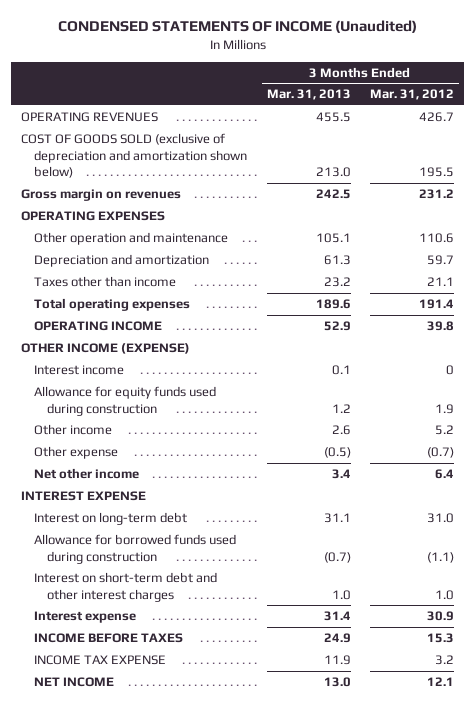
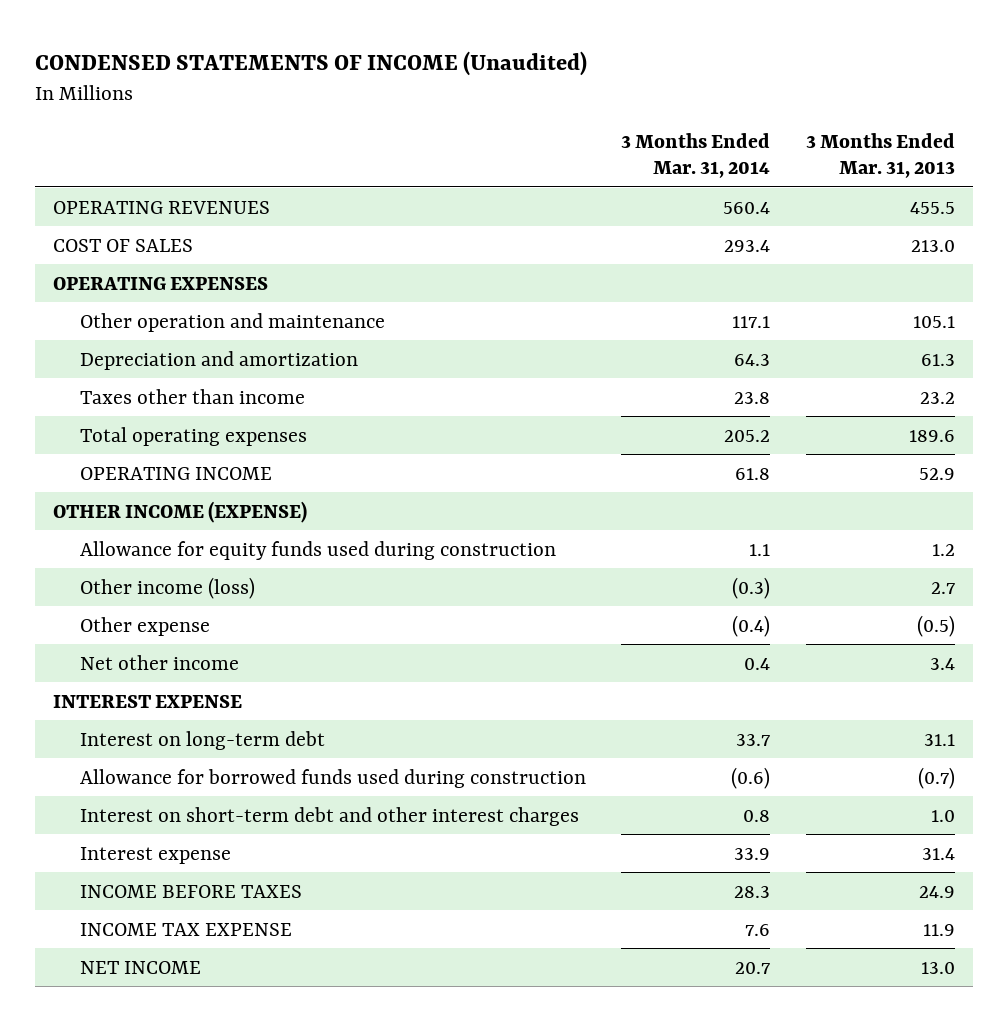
[370,89,455,101] Mar. 31, 2012 -> none
none -> [621,133,771,178] 3 Months Ended Mar. 31, 2014
[20,188,181,201] Gross margin on revenues -> none
[20,132,248,179] COST OF GOODS SOLD (exclusive of depreciation and amortization shown below) -> [53,238,194,252] COST OF SALES
[34,364,125,375] Interest income -> none
[34,423,113,435] Other income -> [79,576,255,599] Other income (loss)
[331,424,351,435] 2.6 -> [930,581,955,594] 2.7

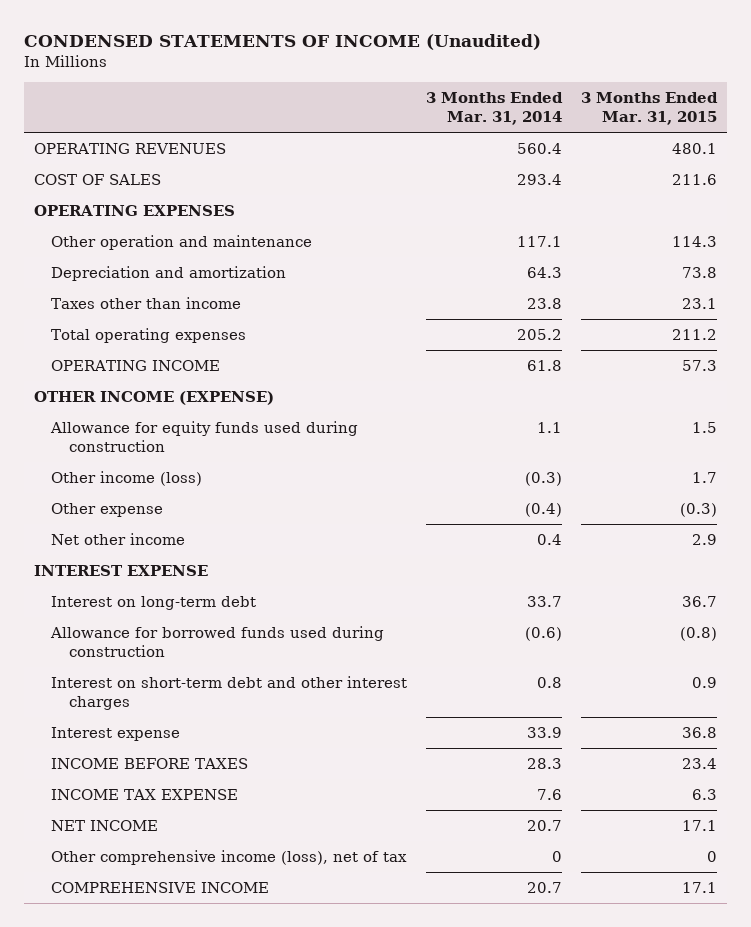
[805,133,955,178] 3 Months Ended Mar. 31, 2013 -> none
none -> [581,92,719,126] 3 Months Ended Mar. 31, 2015
none -> [51,849,408,865] Other comprehensive income (loss), net of tax
none -> [51,881,270,893] COMPREHENSIVE INCOME

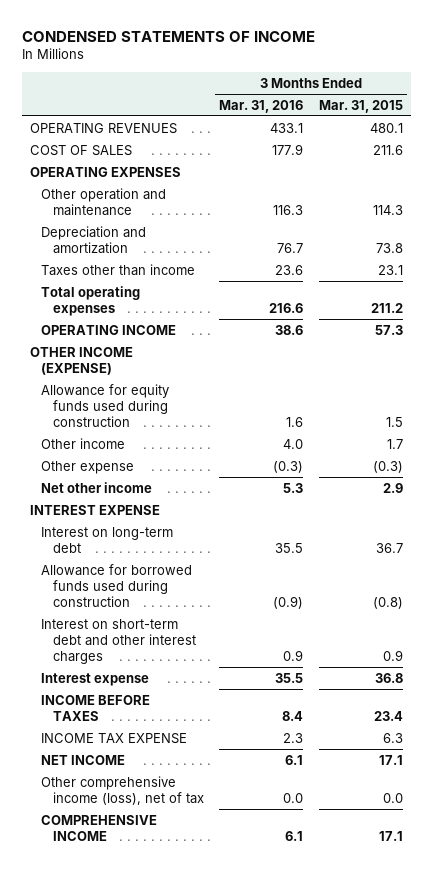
[23,34,541,51] CONDENSED STATEMENTS OF INCOME (Unaudited) -> [21,30,315,42] CONDENSED STATEMENTS OF INCOME
[426,92,564,126] 3 Months Ended Mar. 31, 2014 -> none
none -> [219,99,304,113] Mar. 31, 2016
[51,470,203,486] Other income (loss) -> [41,437,126,449] Other income
[707,850,718,862] 0 -> [383,792,404,803] 0.0

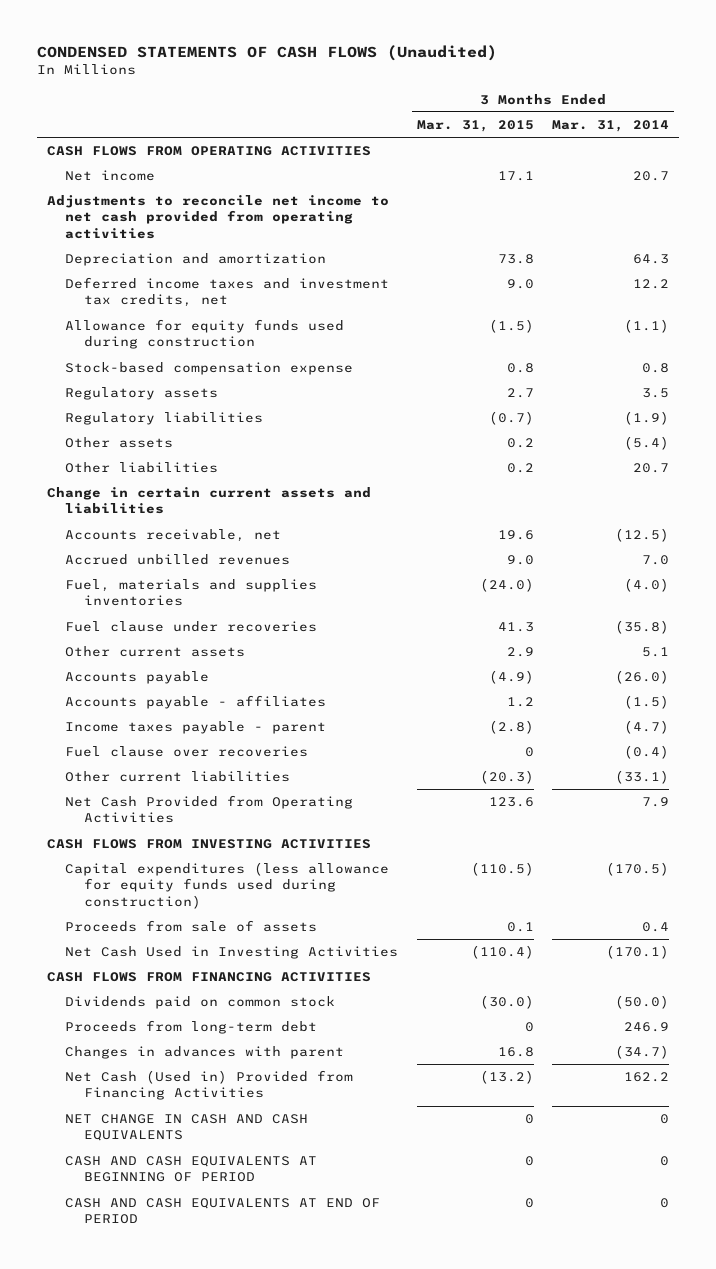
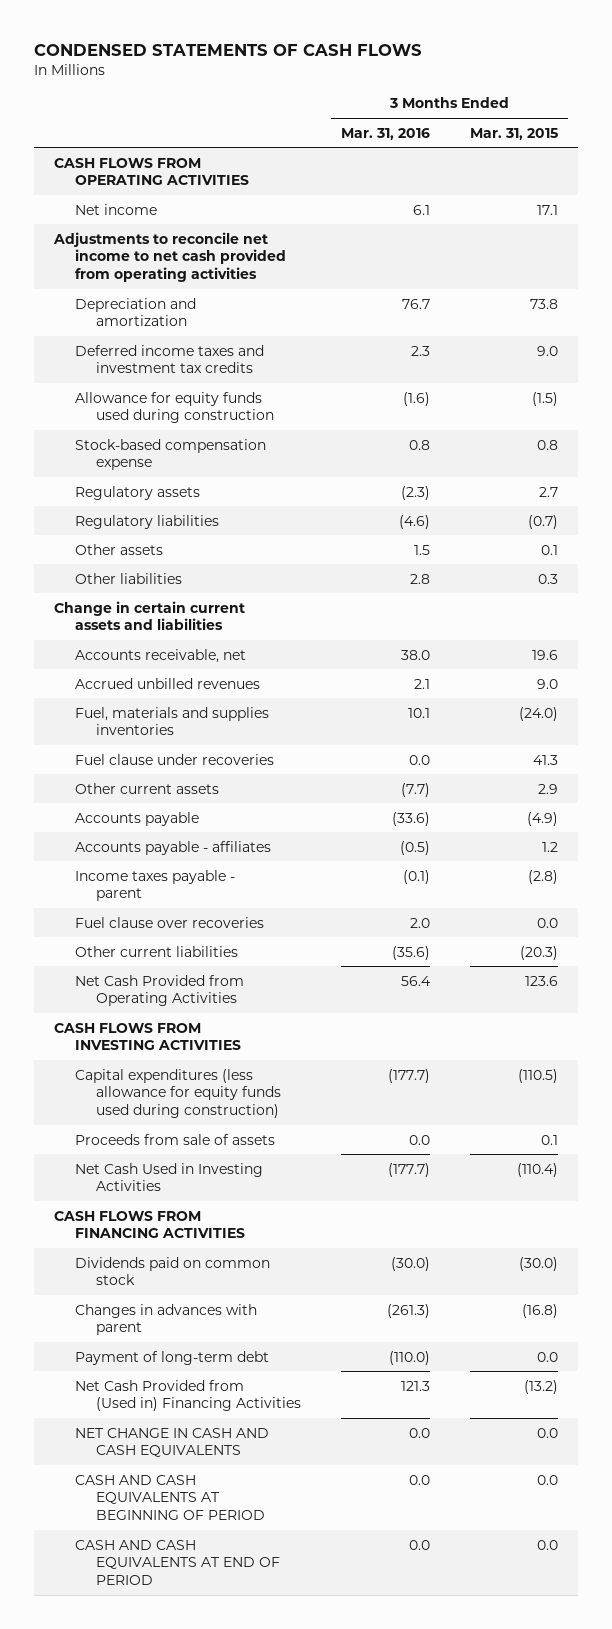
[37,44,498,61] CONDENSED STATEMENTS OF CASH FLOWS (Unaudited) -> [33,43,422,56] CONDENSED STATEMENTS OF CASH FLOWS
[552,119,670,132] Mar. 31, 2014 -> none
none -> [341,127,431,140] Mar. 31, 2016
[65,277,390,308] Deferred income taxes and investment tax credits, net -> [74,344,264,374] Deferred income taxes and investment tax credits
[506,438,534,449] 0.2 -> [541,544,559,555] 0.1
[506,463,534,474] 0.2 -> [538,573,559,584] 0.3
[524,747,534,758] 0 -> [537,917,559,928] 0.0
[65,1020,318,1035] Proceeds from long-term debt -> none
[497,1047,534,1058] 16.8 -> [522,1303,559,1318] (16.8)
none -> [74,1350,269,1365] Payment of long-term debt
[65,1070,354,1101] Net Cash (Used in) Provided from Financing Activities -> [74,1379,301,1412] Net Cash Provided from (Used in) Financing Activities
[524,1114,534,1125] 0 -> [537,1427,559,1438] 0.0
[524,1156,534,1167] 0 -> [537,1474,559,1485] 0.0
[524,1198,534,1209] 0 -> [537,1539,559,1550] 0.0

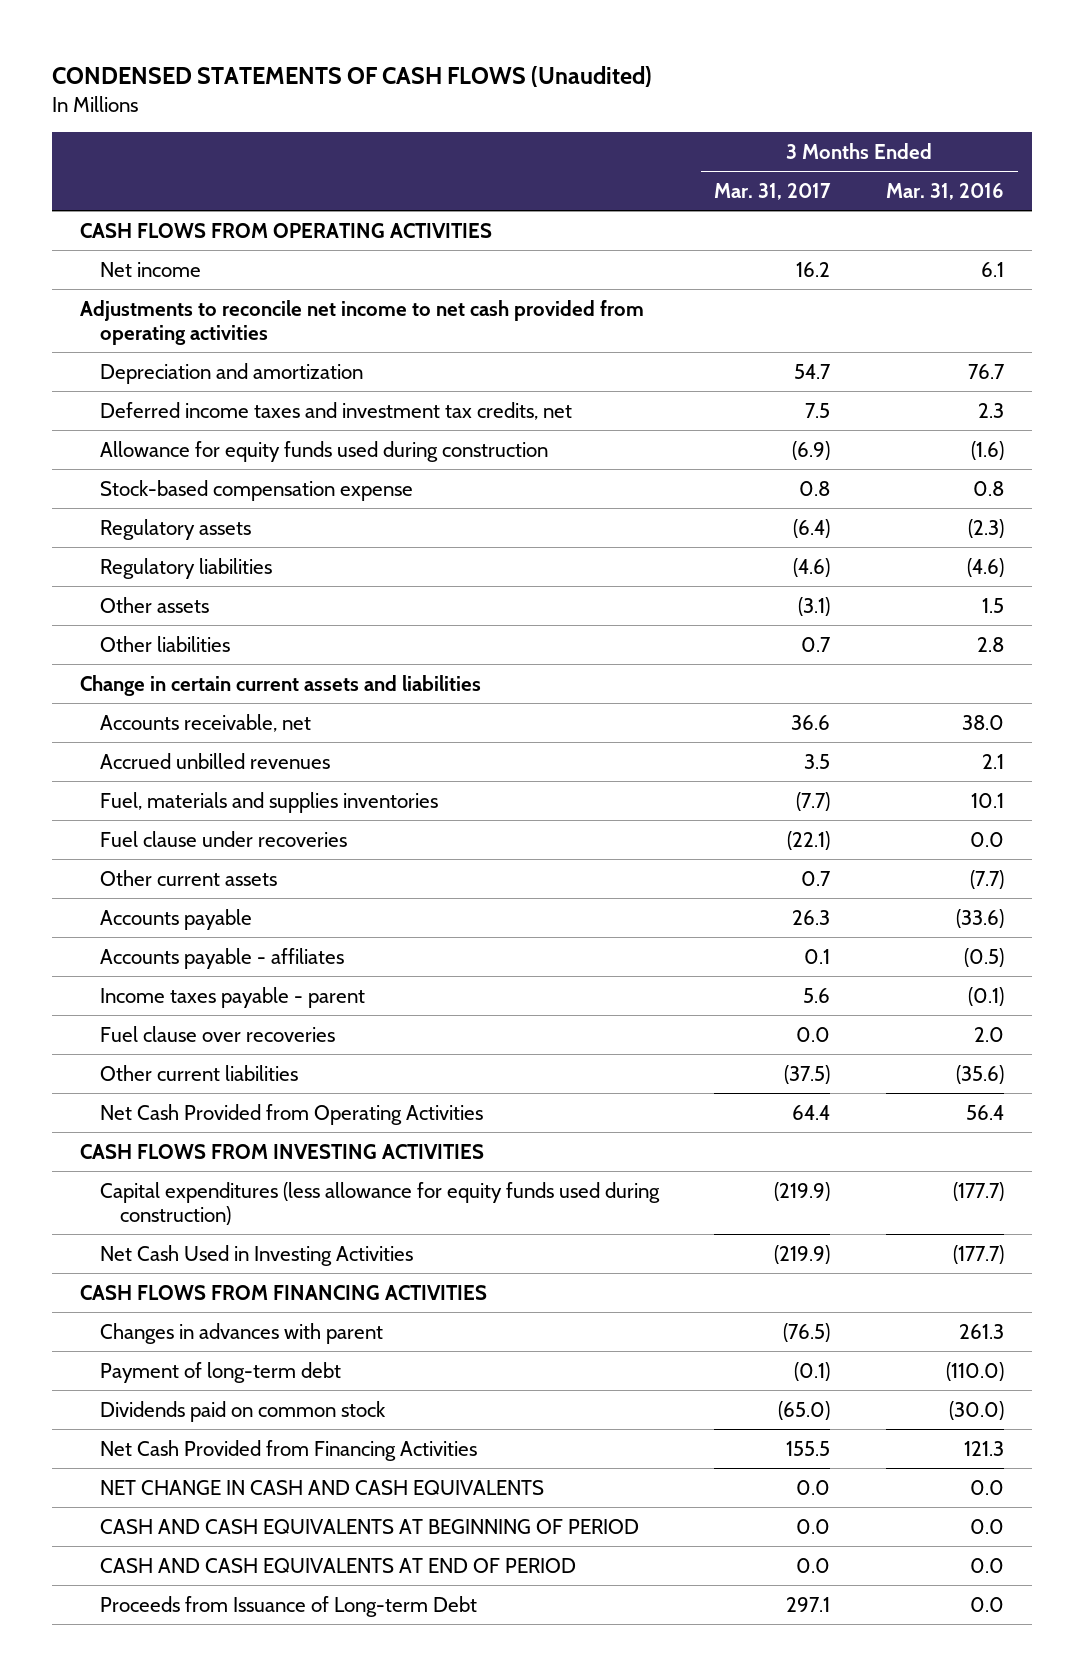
[33,43,422,56] CONDENSED STATEMENTS OF CASH FLOWS -> [51,65,652,87] CONDENSED STATEMENTS OF CASH FLOWS (Unaudited)
[470,127,559,140] Mar. 31, 2015 -> none
none -> [714,182,832,200] Mar. 31, 2017
[74,344,264,374] Deferred income taxes and investment tax credits -> [99,401,572,420] Deferred income taxes and investment tax credits, net
[74,1133,275,1145] Proceeds from sale of assets -> none
[387,1303,431,1318] (261.3) -> [959,1323,1005,1339] 261.3
[74,1256,270,1286] Dividends paid on common stock -> [99,1400,386,1422] Dividends paid on common stock
[74,1379,301,1412] Net Cash Provided from (Used in) Financing Activities -> [99,1439,477,1461] Net Cash Provided from Financing Activities
none -> [99,1595,477,1617] Proceeds from Issuance of Long-term Debt

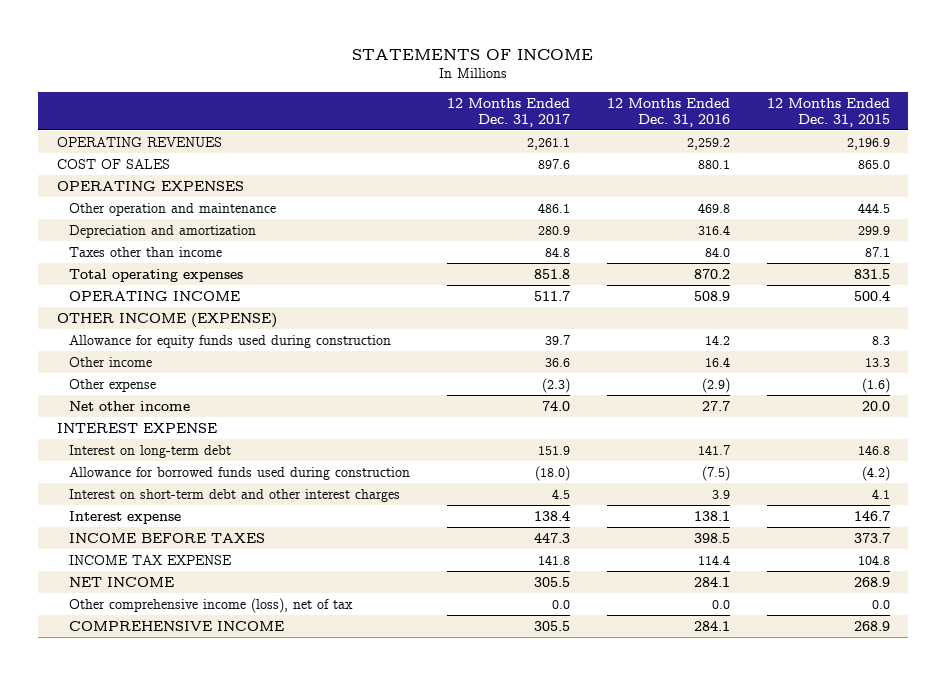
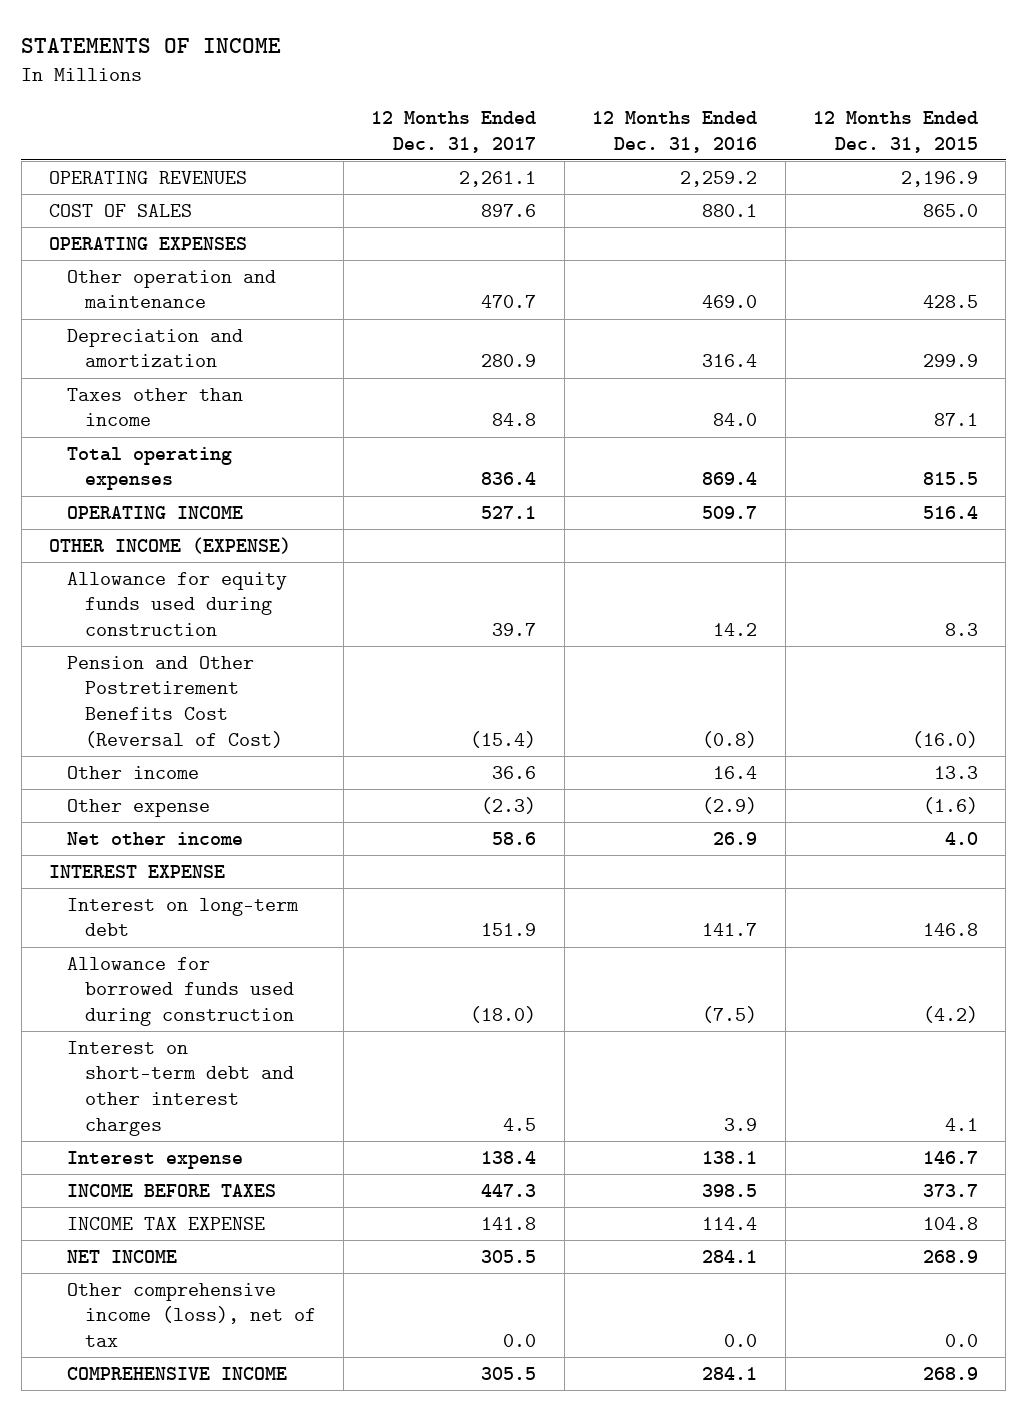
[537,202,570,213] 486.1 -> [481,295,537,309] 470.7
[697,202,730,213] 469.8 -> [702,295,758,309] 469.0
[857,202,890,213] 444.5 -> [922,295,978,309] 428.5
[533,268,570,279] 851.8 -> [481,472,537,486] 836.4
[693,268,730,279] 870.2 -> [702,472,758,486] 869.4
[853,268,890,279] 831.5 -> [922,472,978,486] 815.5
[533,290,570,301] 511.7 -> [481,505,537,519] 527.1
[693,290,730,301] 508.9 -> [702,505,758,519] 509.7
[853,290,890,301] 500.4 -> [922,505,978,519] 516.4
none -> [66,655,283,748] Pension and Other Postretirement Benefits Cost (Reversal of Cost)
[541,400,570,411] 74.0 -> [492,831,537,845] 58.6
[701,400,730,411] 27.7 -> [713,831,758,845] 26.9
[861,400,890,411] 20.0 -> [944,831,978,845] 4.0

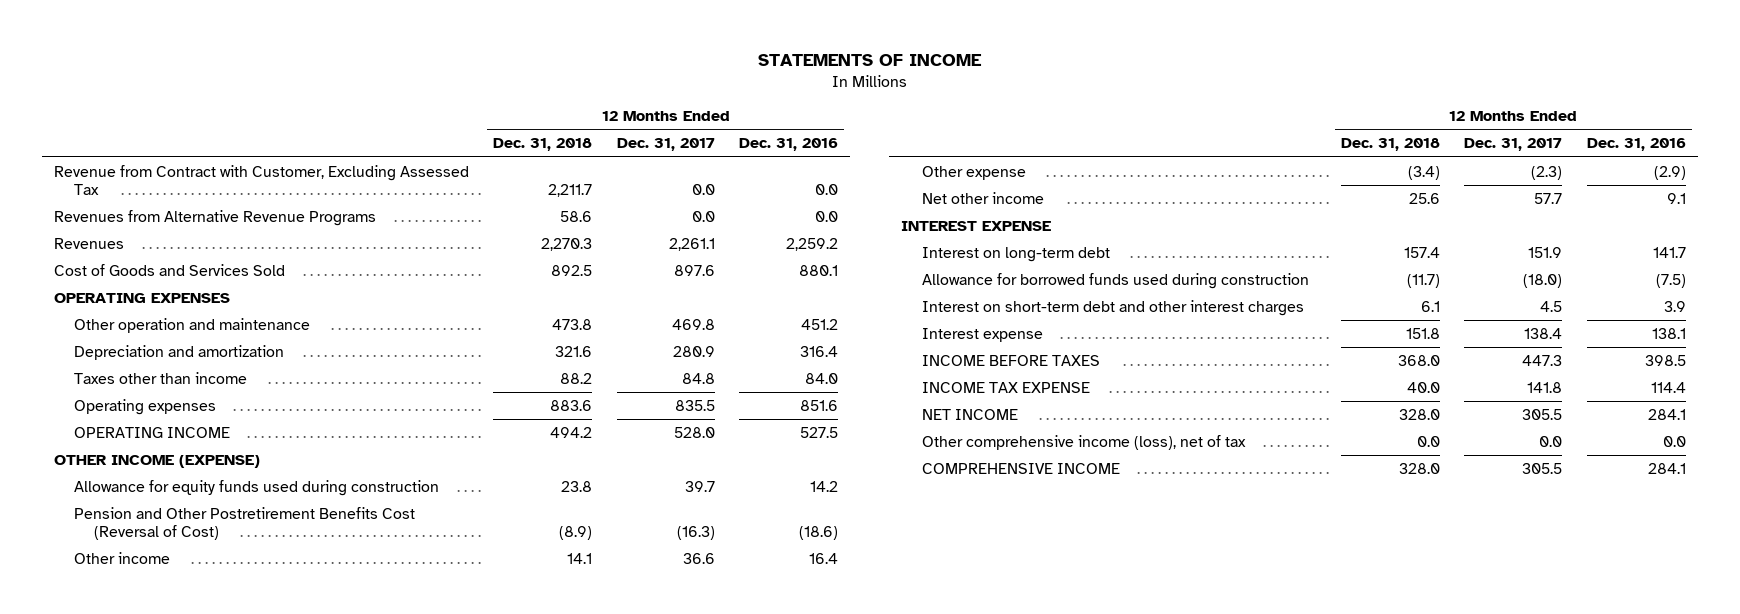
[812,111,978,153] 12 Months Ended Dec. 31, 2015 -> none
none -> [493,138,593,152] Dec. 31, 2018
none -> [53,164,469,195] Revenue from Contract with Customer, Excluding Assessed Tax
none -> [53,209,376,226] Revenues from Alternative Revenue Programs
[48,170,247,184] OPERATING REVENUES -> [53,237,124,249] Revenues
[48,203,192,217] COST OF SALES -> [53,263,285,276] Cost of Goods and Services Sold
[481,295,537,309] 470.7 -> [671,318,715,330] 469.8
[702,295,758,309] 469.0 -> [801,318,839,330] 451.2
[66,446,232,491] Total operating expenses -> [74,398,217,415] Operating expenses
[481,472,537,486] 836.4 -> [674,399,715,411] 835.5
[702,472,758,486] 869.4 -> [800,399,839,411] 851.6
[481,505,537,519] 527.1 -> [673,426,715,438] 528.0
[702,505,758,519] 509.7 -> [800,426,839,438] 527.5
[470,730,537,748] (15.4) -> [676,525,715,540] (16.3)
[702,730,758,748] (0.8) -> [799,525,839,540] (18.6)
[492,831,537,845] 58.6 -> [1534,192,1563,204] 57.7
[713,831,758,845] 26.9 -> [1666,192,1686,204] 9.1

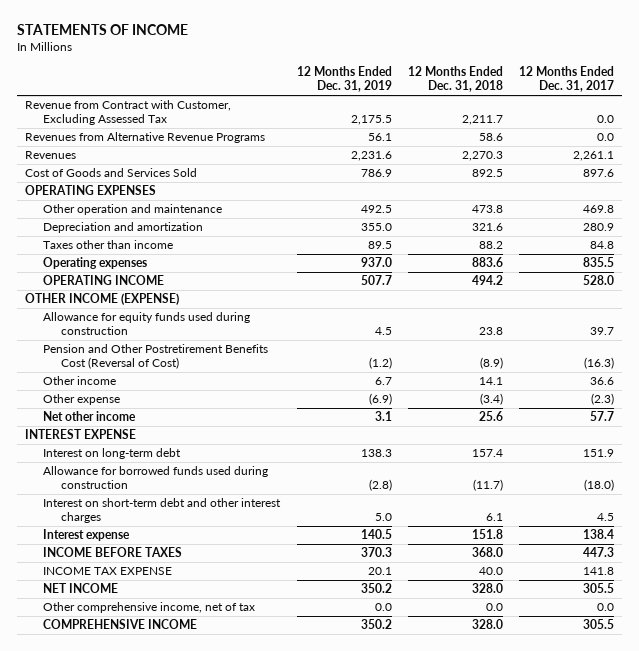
[739,138,839,152] Dec. 31, 2016 -> none
none -> [296,66,392,93] 12 Months Ended Dec. 31, 2019
[921,434,1246,450] Other comprehensive income (loss), net of tax -> [43,602,256,614] Other comprehensive income, net of tax

